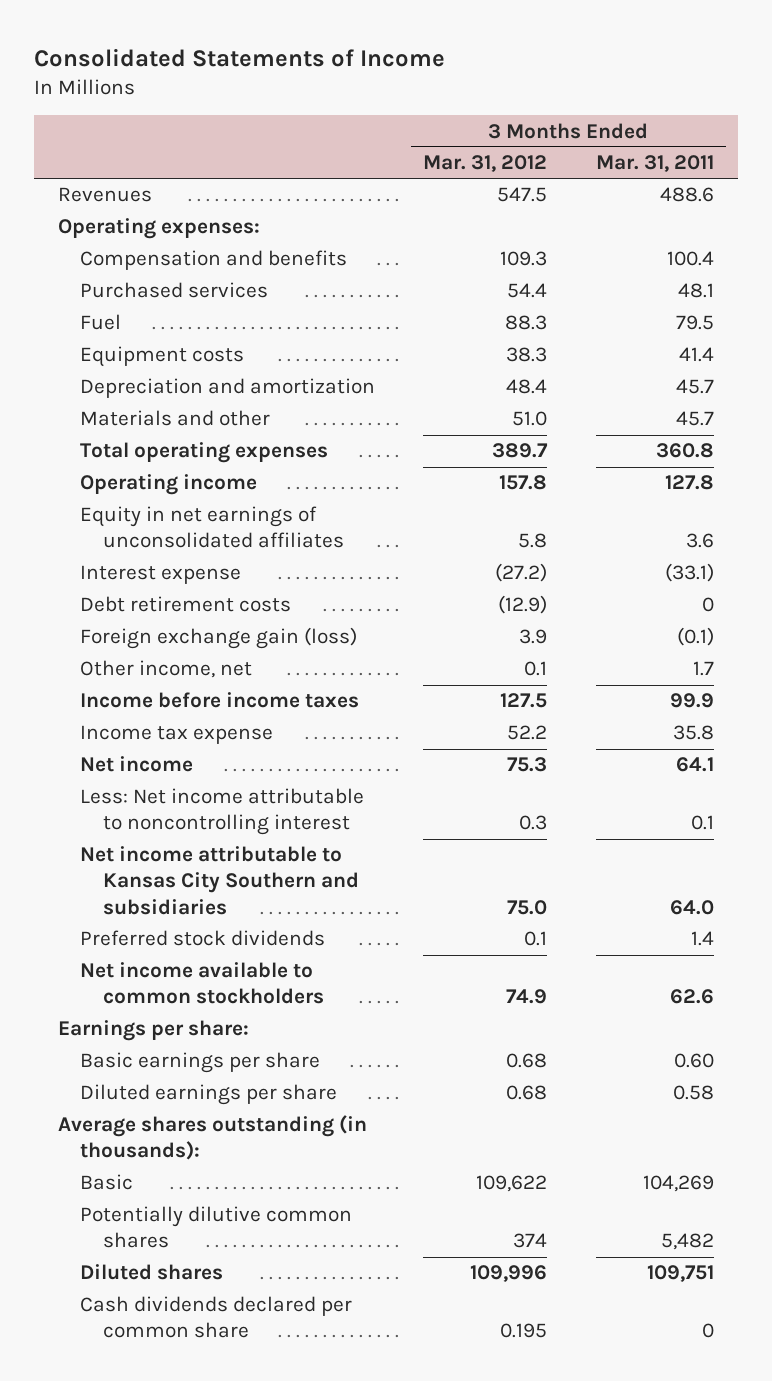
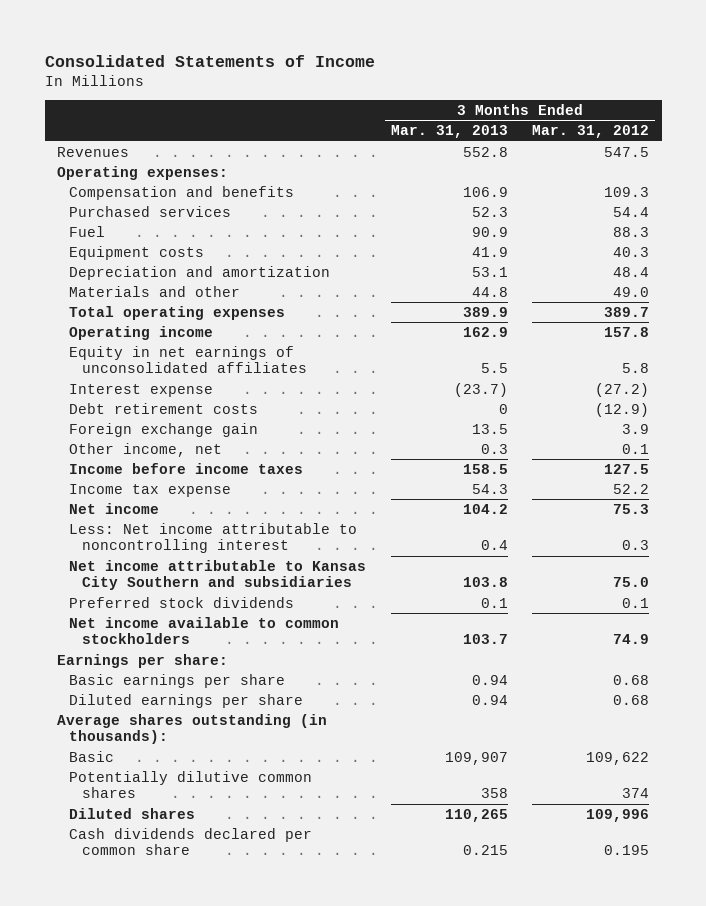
[595,155,714,173] Mar. 31, 2011 -> none
none -> [390,125,508,139] Mar. 31, 2013
[506,347,548,363] 38.3 -> [613,246,650,257] 40.3
[512,411,548,427] 51.0 -> [613,286,650,297] 49.0
[80,627,358,650] Foreign exchange gain (loss) -> [69,422,259,437] Foreign exchange gain

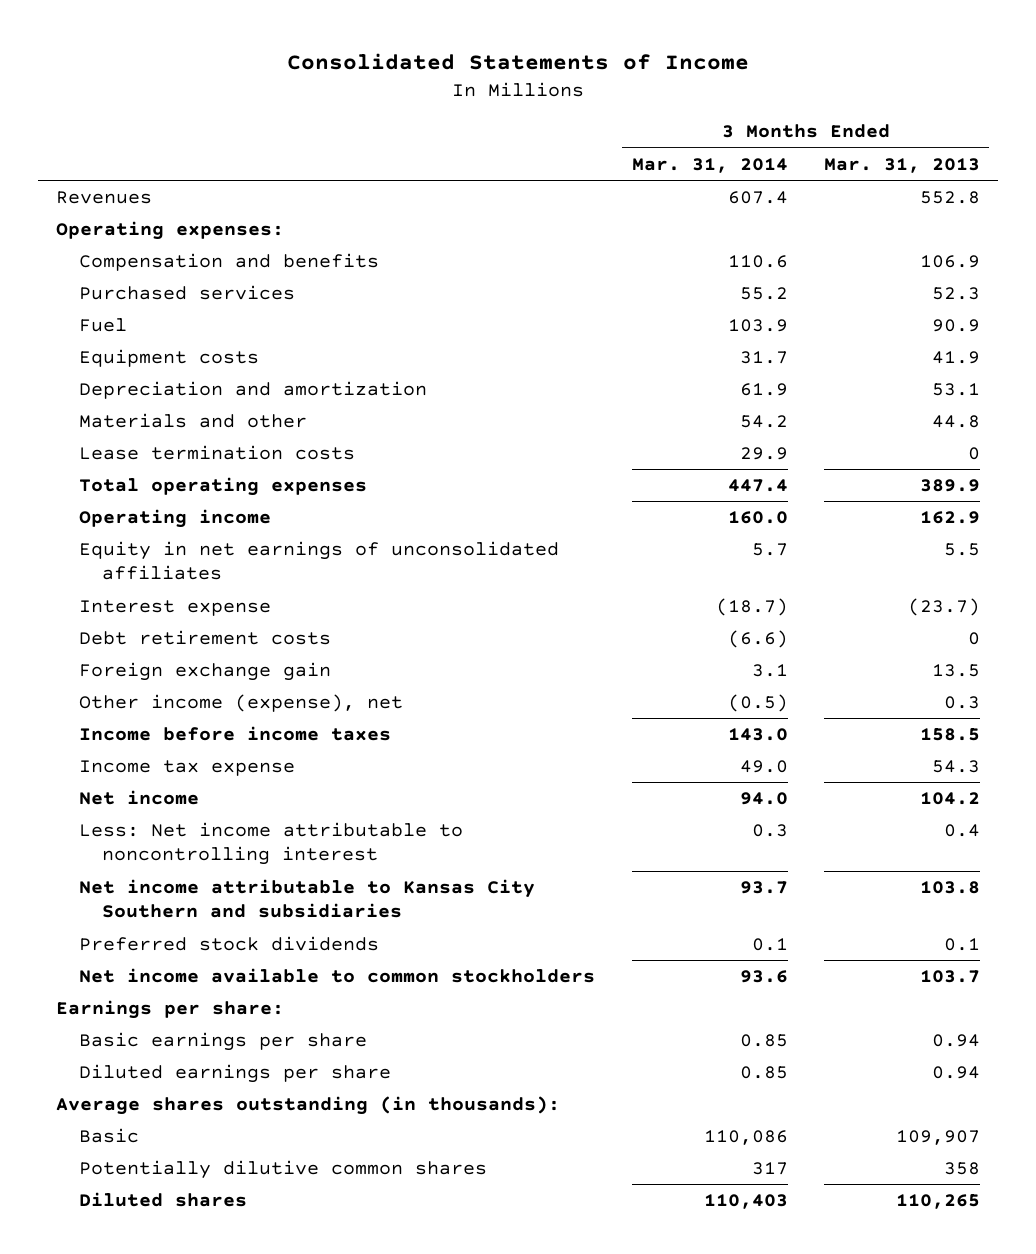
[532,125,650,139] Mar. 31, 2012 -> none
none -> [631,157,788,173] Mar. 31, 2014
none -> [79,444,356,460] Lease termination costs
[69,442,223,457] Other income, net -> [79,693,404,712] Other income (expense), net
[69,827,313,856] Cash dividends declared per common share -> none

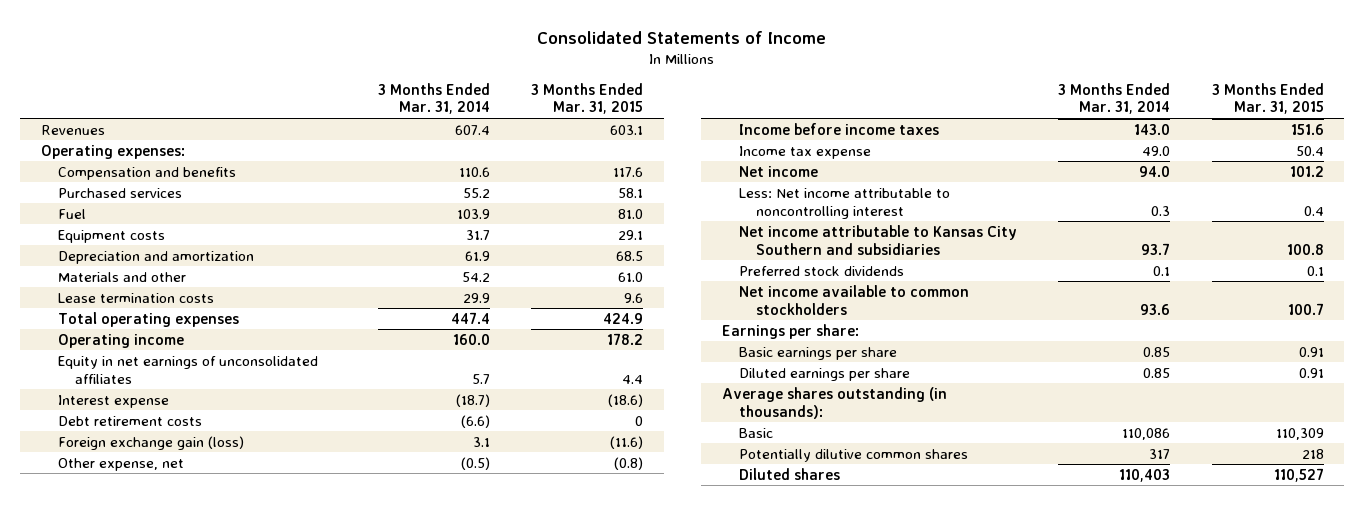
[823,157,980,173] Mar. 31, 2013 -> none
none -> [530,82,643,115] 3 Months Ended Mar. 31, 2015
[79,661,332,681] Foreign exchange gain -> [58,435,245,450] Foreign exchange gain (loss)
[79,693,404,712] Other income (expense), net -> [58,457,185,471] Other expense, net

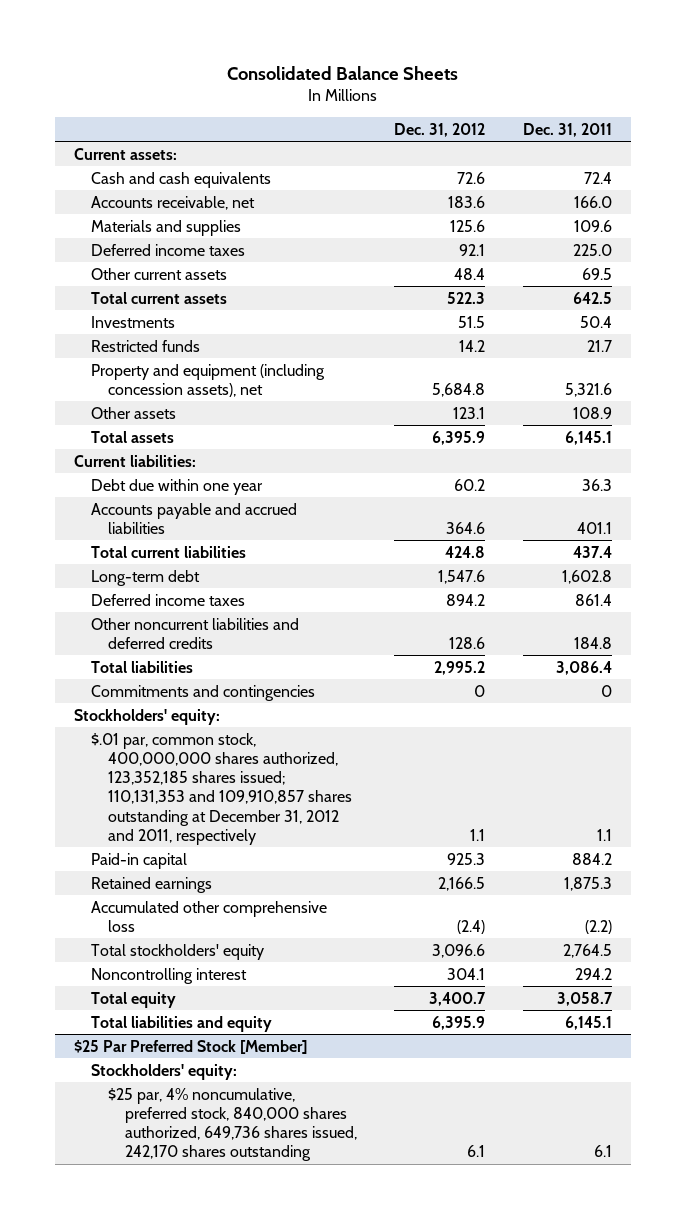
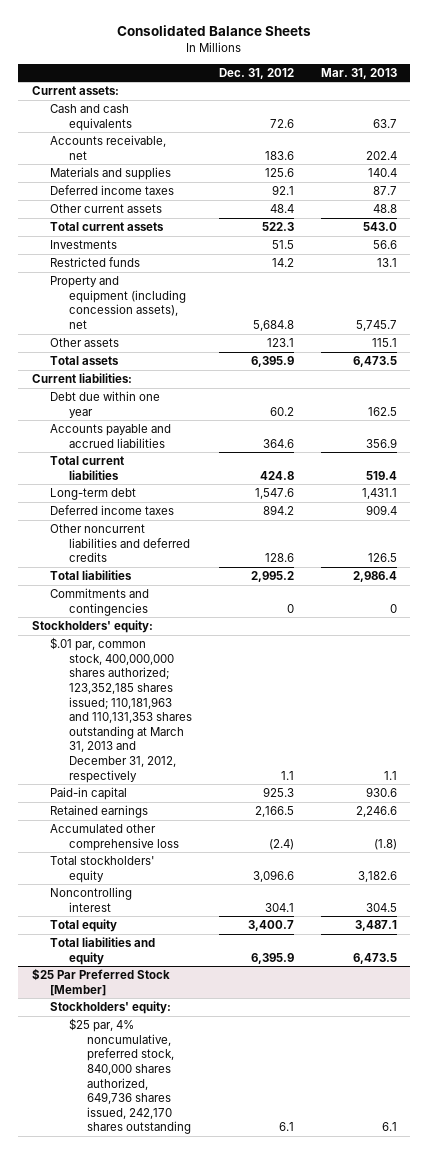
[522,122,612,137] Dec. 31, 2011 -> none
none -> [320,67,397,79] Mar. 31, 2013
[90,732,352,846] $.01 par, common stock, 400,000,000 shares authorized, 123,352,185 shares issued; 110,131,353 and 109,910,857 shares outstanding at December 31, 2012 and 2011, respectively -> [50,637,192,783] $.01 par, common stock, 400,000,000 shares authorized; 123,352,185 shares issued; 110,181,963 and 110,131,353 shares outstanding at March 31, 2013 and December 31, 2012, respectively

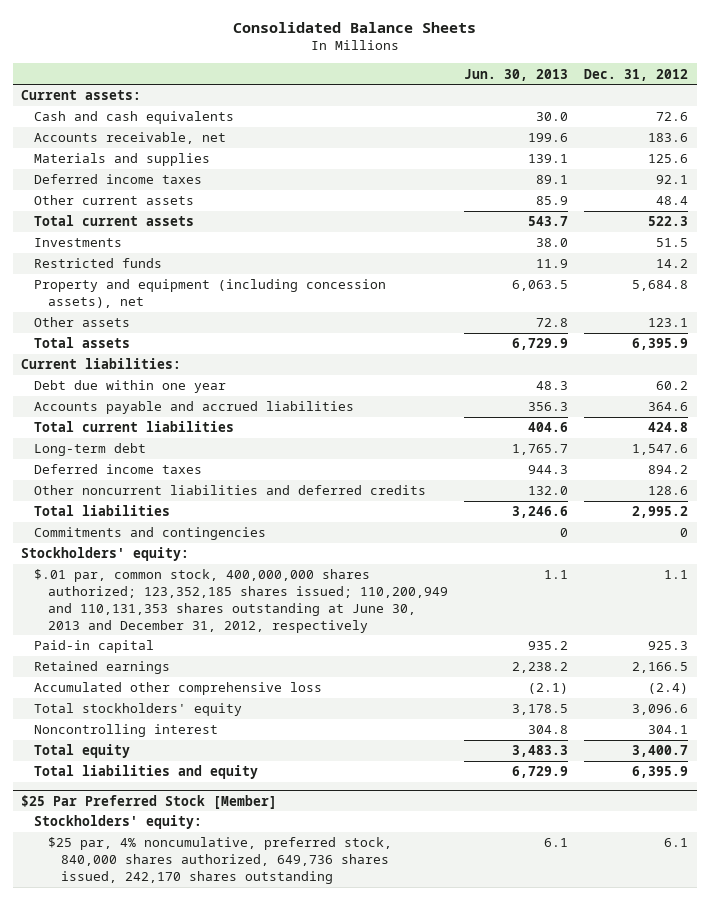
[320,67,397,79] Mar. 31, 2013 -> none
none -> [464,68,569,81] Jun. 30, 2013
[50,637,192,783] $.01 par, common stock, 400,000,000 shares authorized; 123,352,185 shares issued; 110,181,963 and 110,131,353 shares outstanding at March 31, 2013 and December 31, 2012, respectively -> [34,569,448,633] $.01 par, common stock, 400,000,000 shares authorized; 123,352,185 shares issued; 110,200,949 and 110,131,353 shares outstanding at June 30, 2013 and December 31, 2012, respectively

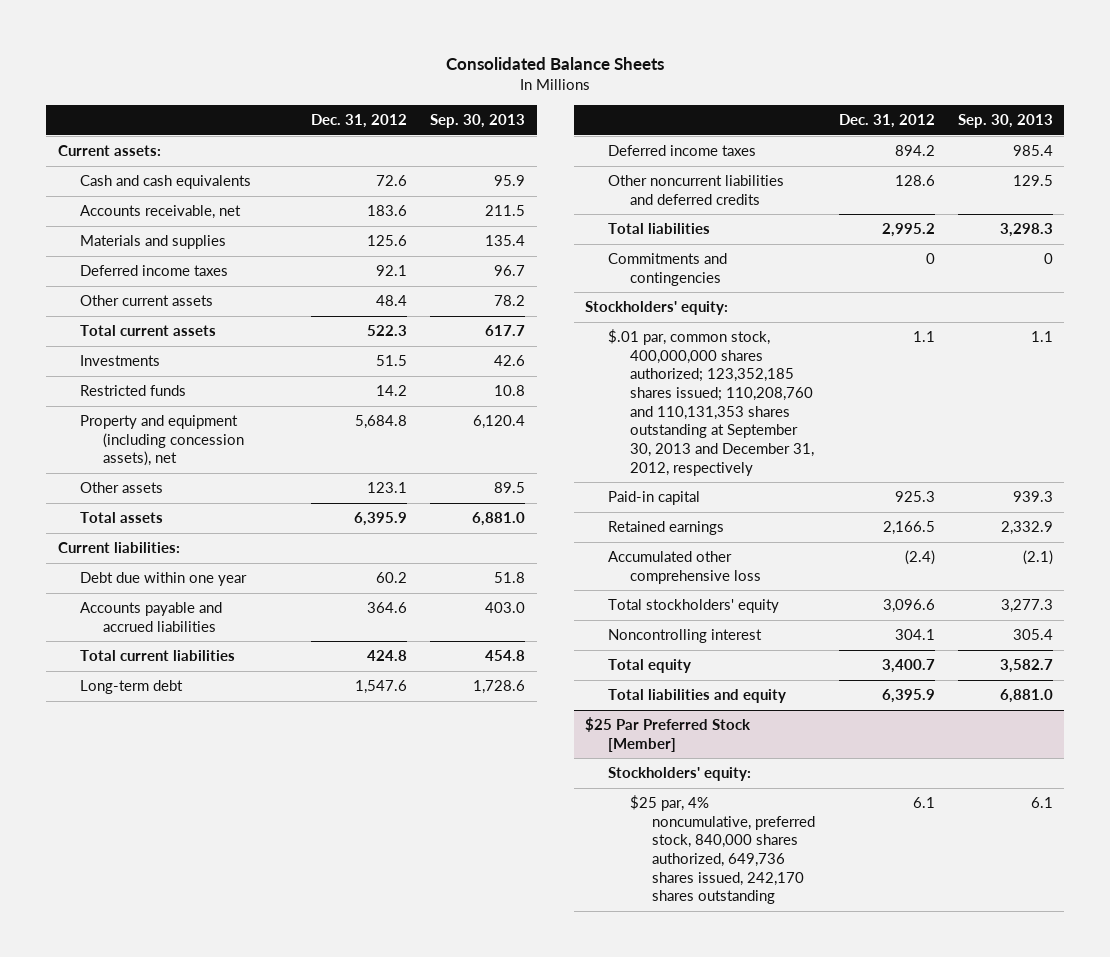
[464,68,569,81] Jun. 30, 2013 -> none
none -> [429,114,525,129] Sep. 30, 2013
[34,569,448,633] $.01 par, common stock, 400,000,000 shares authorized; 123,352,185 shares issued; 110,200,949 and 110,131,353 shares outstanding at June 30, 2013 and December 31, 2012, respectively -> [607,329,815,476] $.01 par, common stock, 400,000,000 shares authorized; 123,352,185 shares issued; 110,208,760 and 110,131,353 shares outstanding at September 30, 2013 and December 31, 2012, respectively

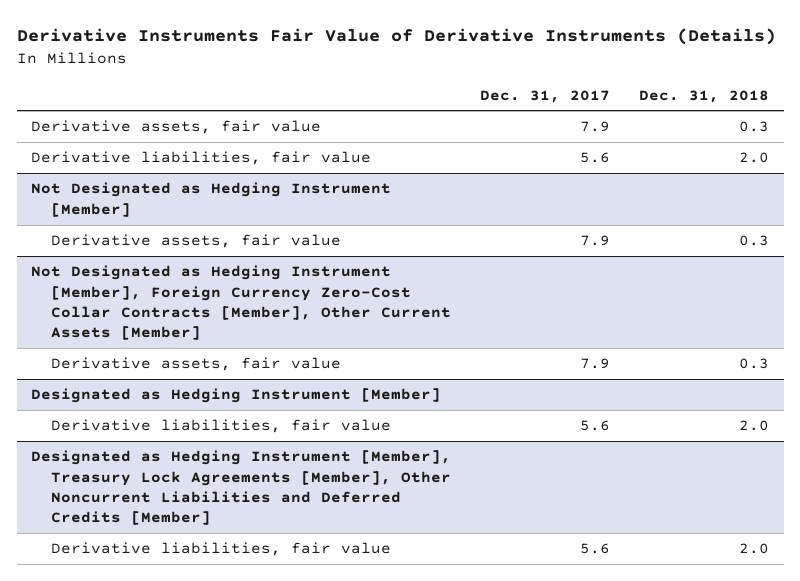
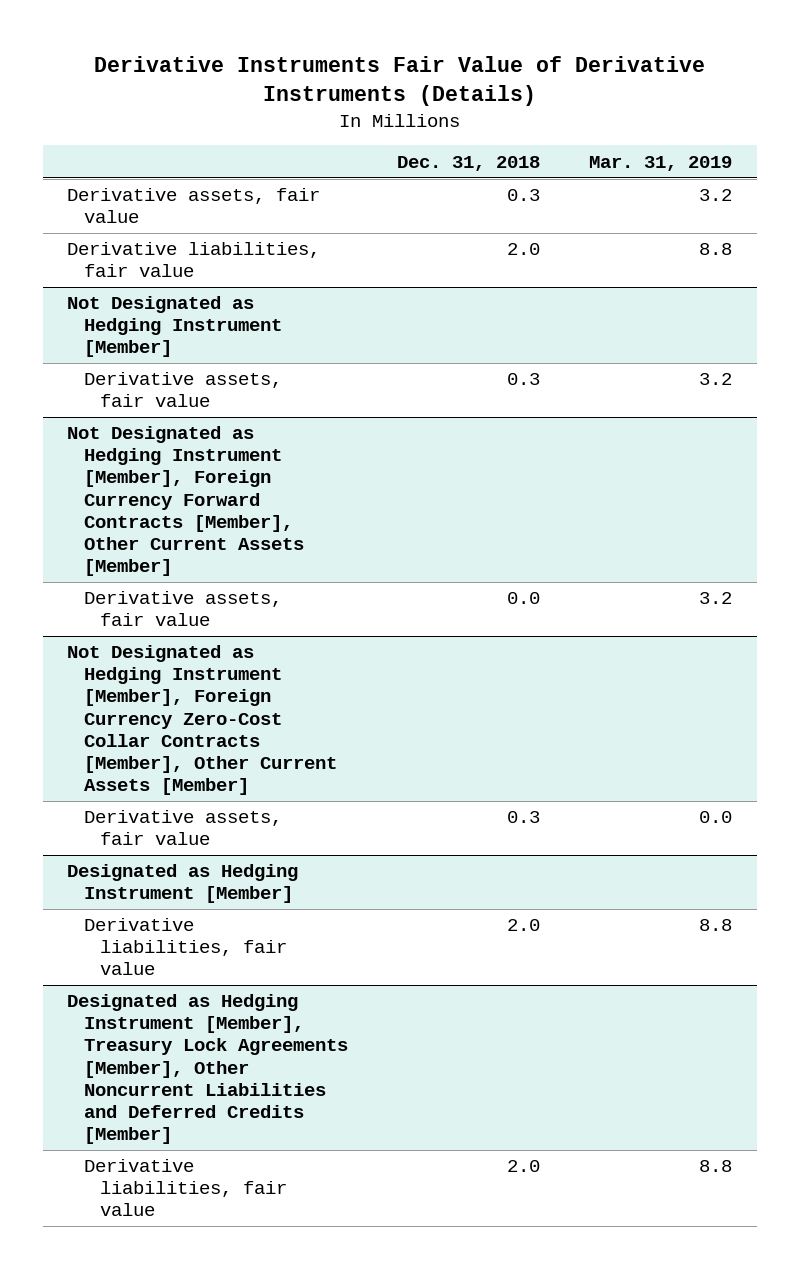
[480,89,611,103] Dec. 31, 2017 -> none
none -> [589,155,733,171] Mar. 31, 2019
none -> [67,426,304,576] Not Designated as Hedging Instrument [Member], Foreign Currency Forward Contracts [Member], Other Current Assets [Member]
none -> [83,591,282,627] Derivative assets, fair value

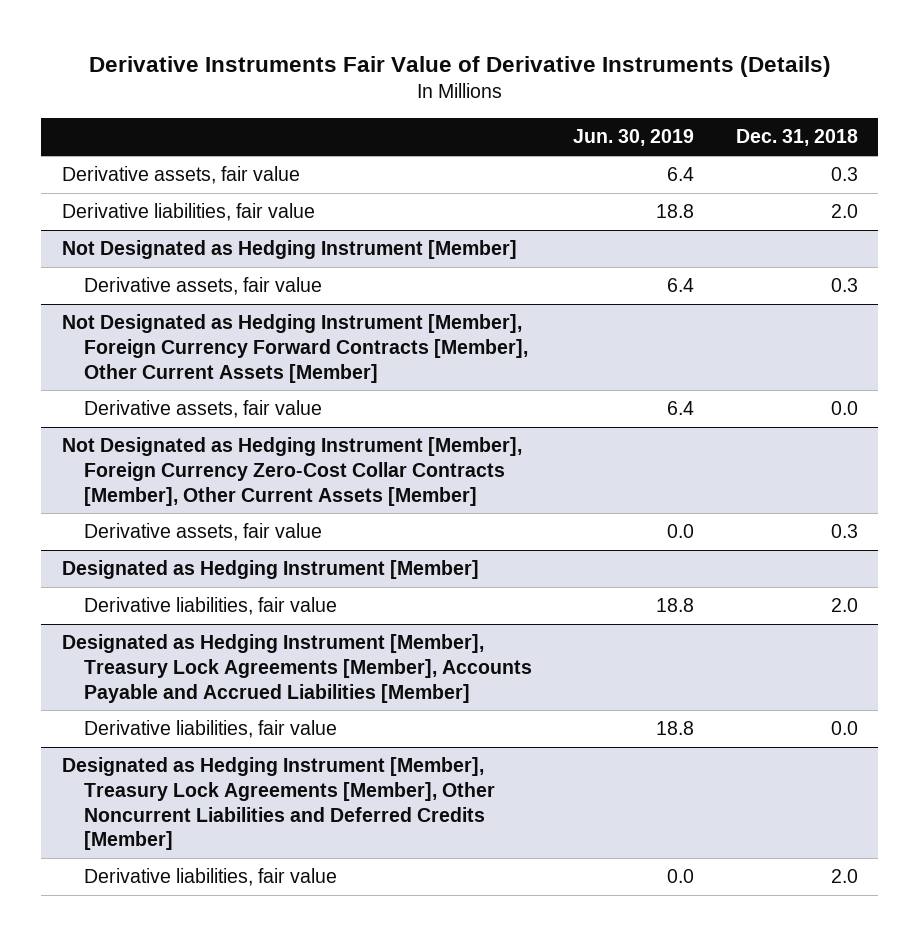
[589,155,733,171] Mar. 31, 2019 -> none
none -> [573,129,695,147] Jun. 30, 2019
none -> [61,634,532,703] Designated as Hedging Instrument [Member], Treasury Lock Agreements [Member], Accounts Payable and Accrued Liabilities [Member]
none -> [83,720,337,739] Derivative liabilities, fair value

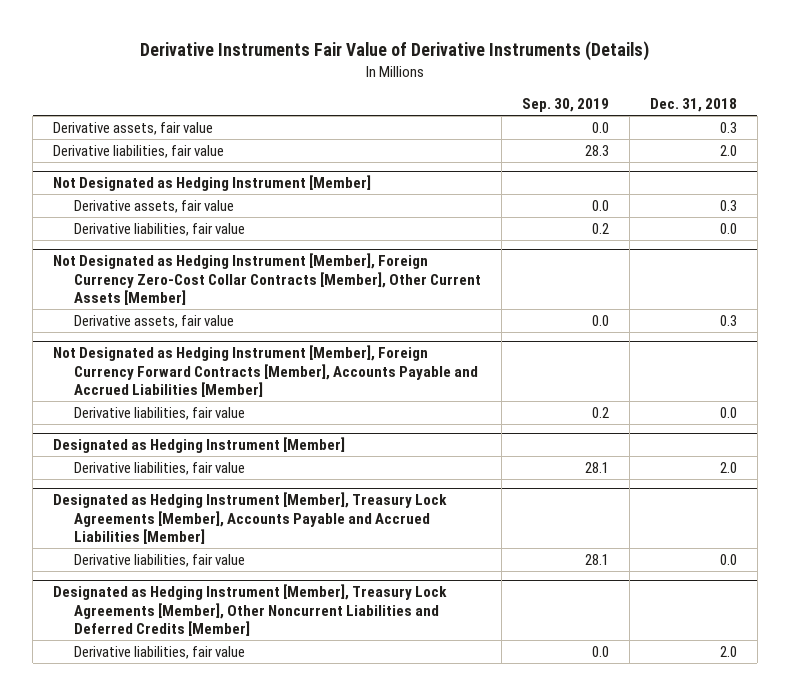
[573,129,695,147] Jun. 30, 2019 -> none
none -> [522,98,610,113] Sep. 30, 2019
[61,314,528,383] Not Designated as Hedging Instrument [Member], Foreign Currency Forward Contracts [Member], Other Current Assets [Member] -> none
[83,400,322,419] Derivative assets, fair value -> [74,223,246,237] Derivative liabilities, fair value
none -> [53,345,479,397] Not Designated as Hedging Instrument [Member], Foreign Currency Forward Contracts [Member], Accounts Payable and Accrued Liabilities [Member]
none -> [74,407,246,421] Derivative liabilities, fair value

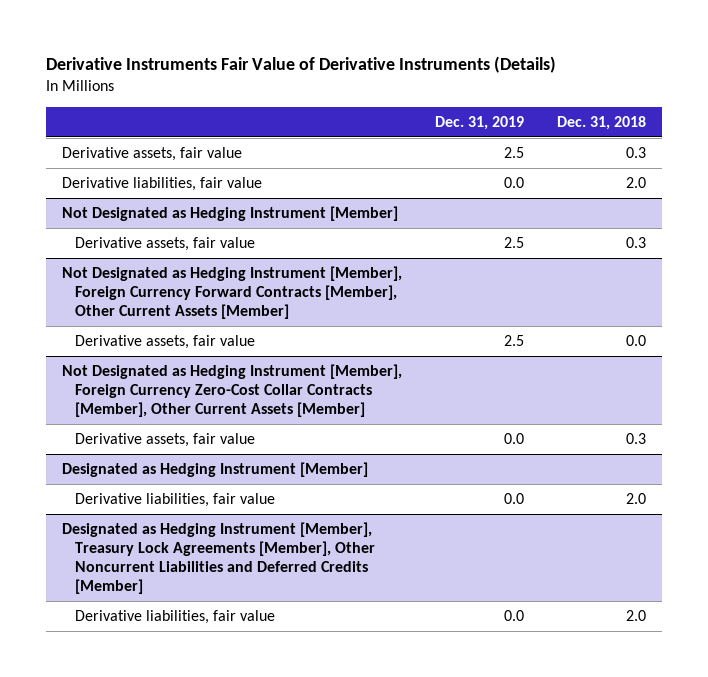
[522,98,610,113] Sep. 30, 2019 -> none
none -> [435,115,525,130] Dec. 31, 2019
none -> [62,266,403,320] Not Designated as Hedging Instrument [Member], Foreign Currency Forward Contracts [Member], Other Current Assets [Member]
[74,223,246,237] Derivative liabilities, fair value -> [74,335,255,350] Derivative assets, fair value
[53,345,479,397] Not Designated as Hedging Instrument [Member], Foreign Currency Forward Contracts [Member], Accounts Payable and Accrued Liabilities [Member] -> none
[74,407,246,421] Derivative liabilities, fair value -> none
[53,492,448,544] Designated as Hedging Instrument [Member], Treasury Lock Agreements [Member], Accounts Payable and Accrued Liabilities [Member] -> none
[74,554,246,568] Derivative liabilities, fair value -> none

